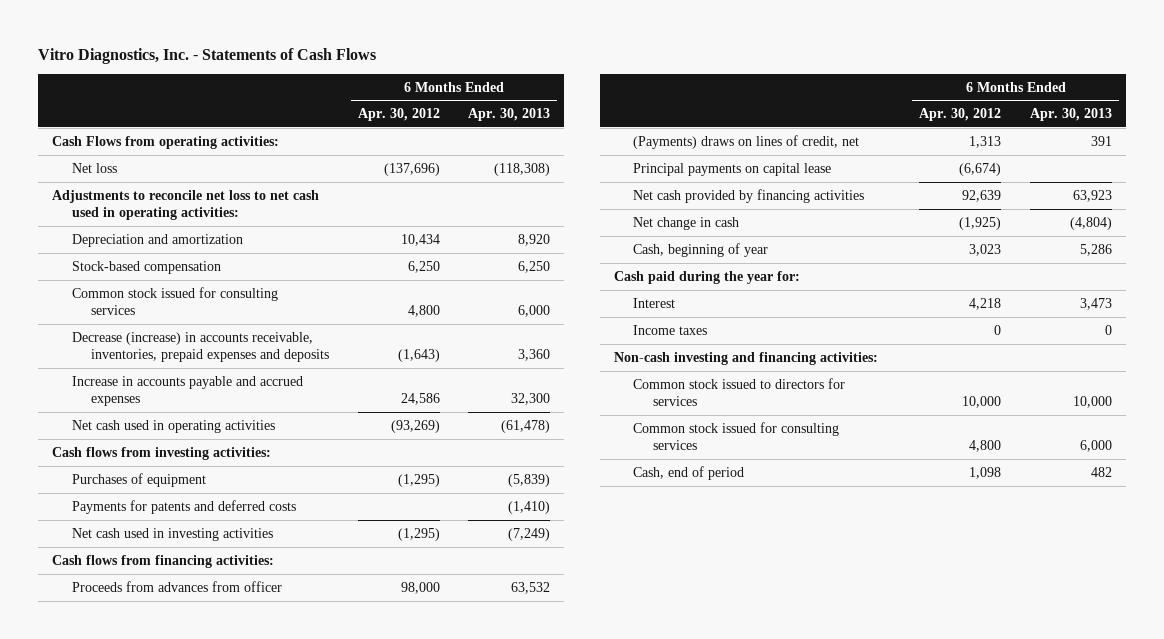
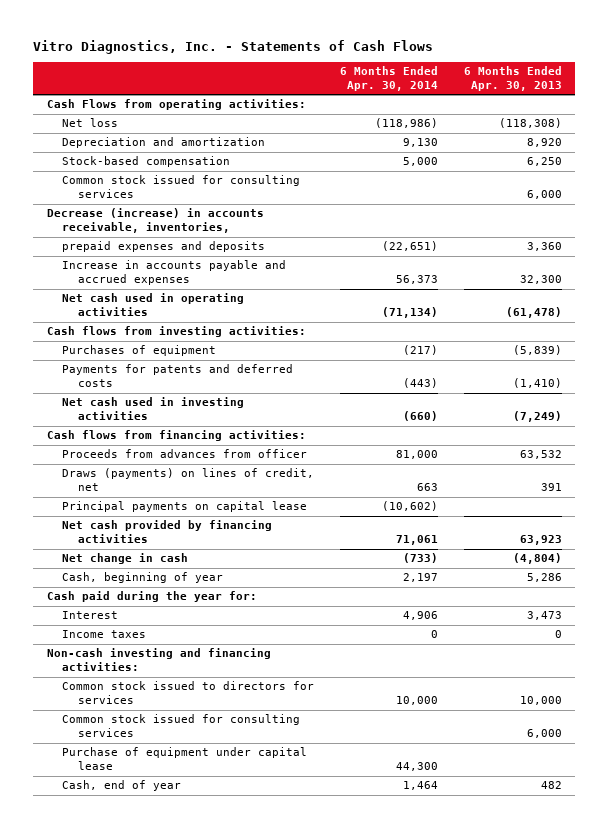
[357,108,440,122] Apr. 30, 2012 -> none
none -> [340,65,439,91] 6 Months Ended Apr. 30, 2014
[51,189,319,221] Adjustments to reconcile net loss to net cash used in operating activities: -> none
none -> [46,208,264,234] Decrease (increase) in accounts receivable, inventories,
[71,331,330,363] Decrease (increase) in accounts receivable, inventories, prepaid expenses and deposits -> [62,241,266,253] prepaid expenses and deposits
[633,134,860,149] (Payments) draws on lines of credit, net -> [62,468,315,492] Draws (payments) on lines of credit, net
none -> [62,747,308,771] Purchase of equipment under capital lease
[633,465,745,480] Cash, end of period -> [62,780,182,792] Cash, end of year

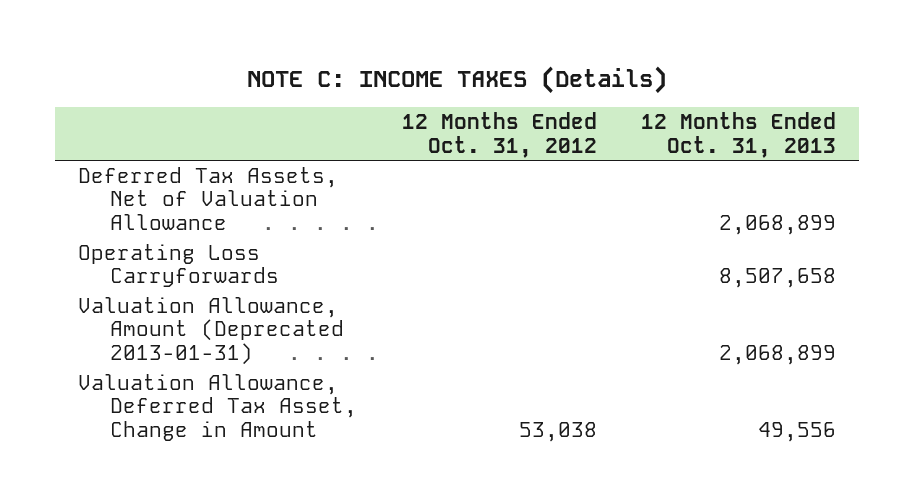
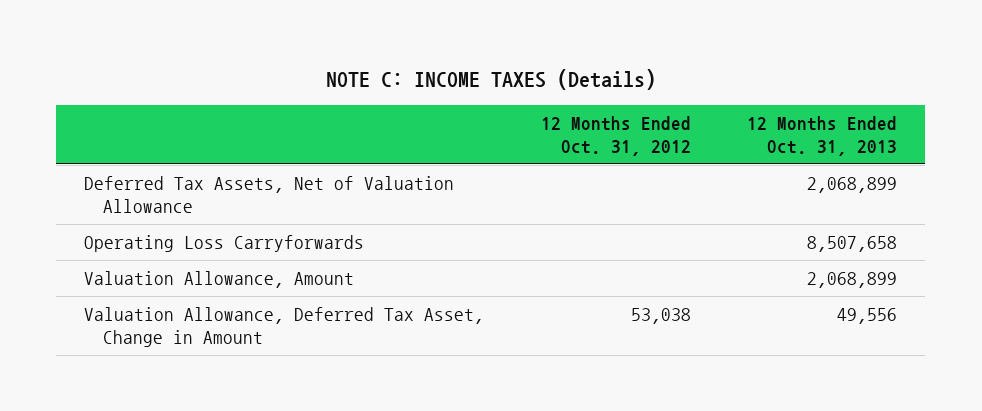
[77,296,344,366] Valuation Allowance, Amount (Deprecated 2013-01-31) -> [84,271,355,289] Valuation Allowance, Amount

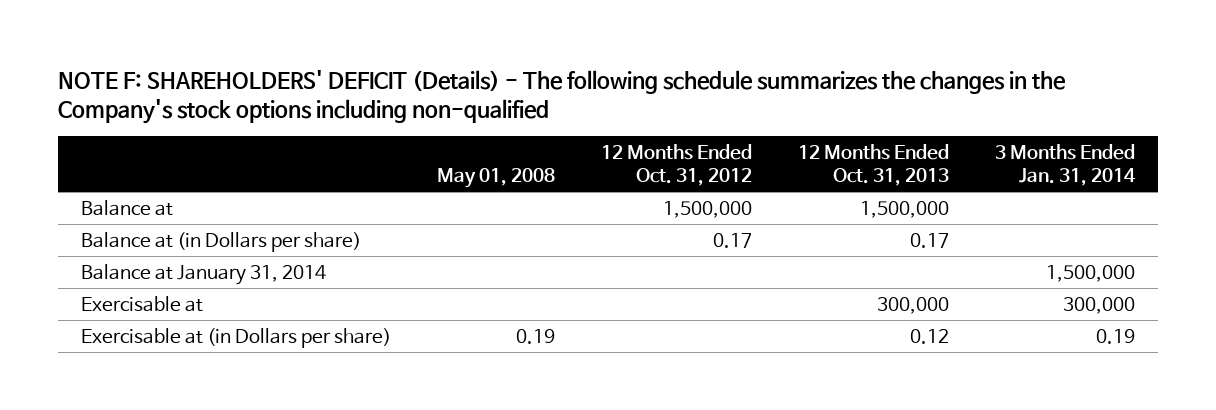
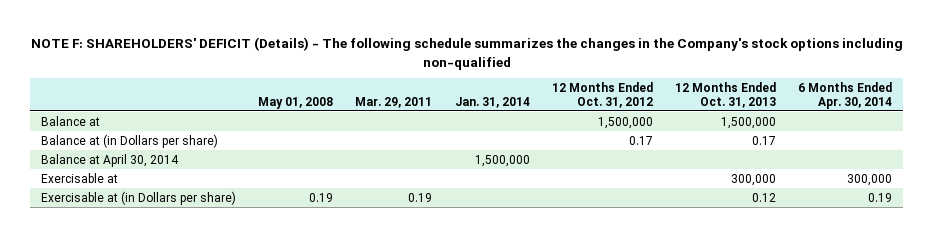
[995,143,1137,187] 3 Months Ended Jan. 31, 2014 -> none
none -> [355,96,433,108] Mar. 29, 2011
none -> [454,96,530,108] Jan. 31, 2014
none -> [798,82,893,109] 6 Months Ended Apr. 30, 2014
[81,263,327,285] Balance at January 31, 2014 -> [41,153,180,167] Balance at April 30, 2014

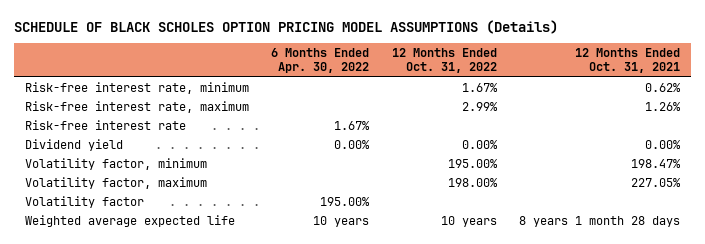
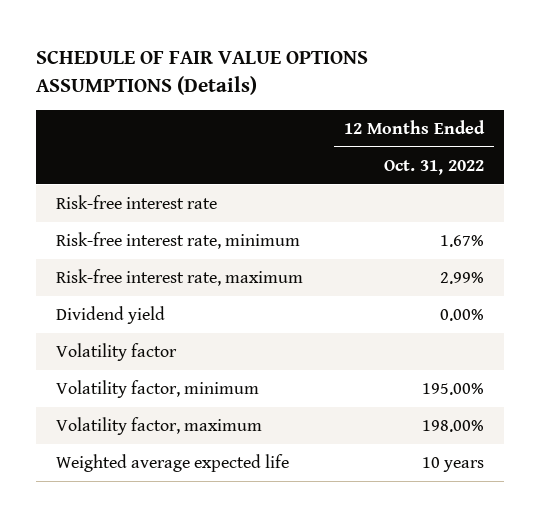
[13,19,558,34] SCHEDULE OF BLACK SCHOLES OPTION PRICING MODEL ASSUMPTIONS (Details) -> [36,51,369,95] SCHEDULE OF FAIR VALUE OPTIONS ASSUMPTIONS (Details)
[271,47,370,74] 6 Months Ended Apr. 30, 2022 -> none
[575,47,681,74] 12 Months Ended Oct. 31, 2021 -> none
[24,119,186,130] Risk-free interest rate -> [56,195,218,210] Risk-free interest rate
[24,195,144,208] Volatility factor -> [56,343,178,362] Volatility factor

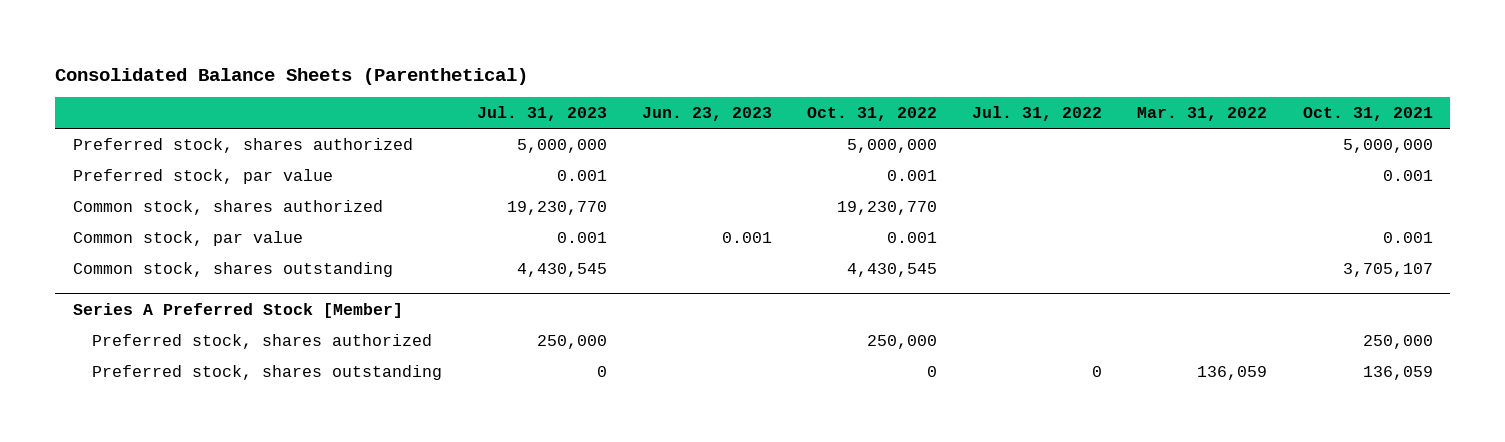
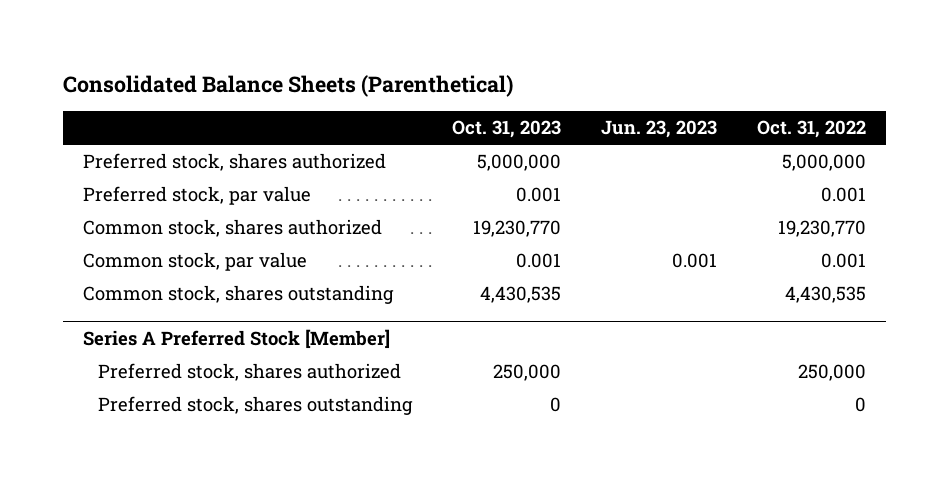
[477,106,608,122] Jul. 31, 2023 -> none
[972,106,1103,122] Jul. 31, 2022 -> none
[1137,107,1268,122] Mar. 31, 2022 -> none
[1302,107,1433,122] Oct. 31, 2021 -> none
none -> [452,120,562,139] Oct. 31, 2023
[847,263,938,278] 4,430,545 -> [785,286,867,304] 4,430,535

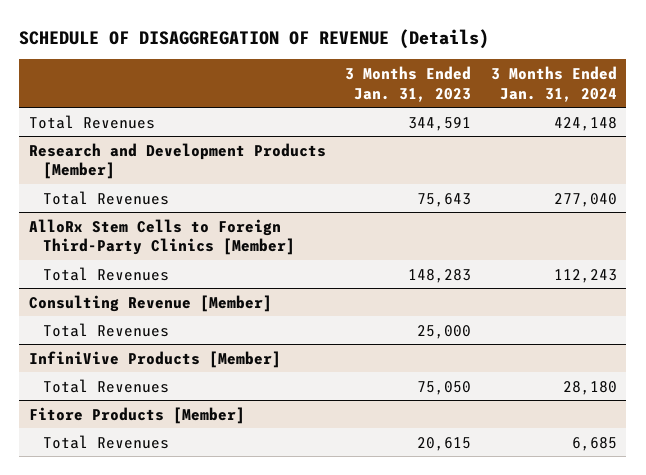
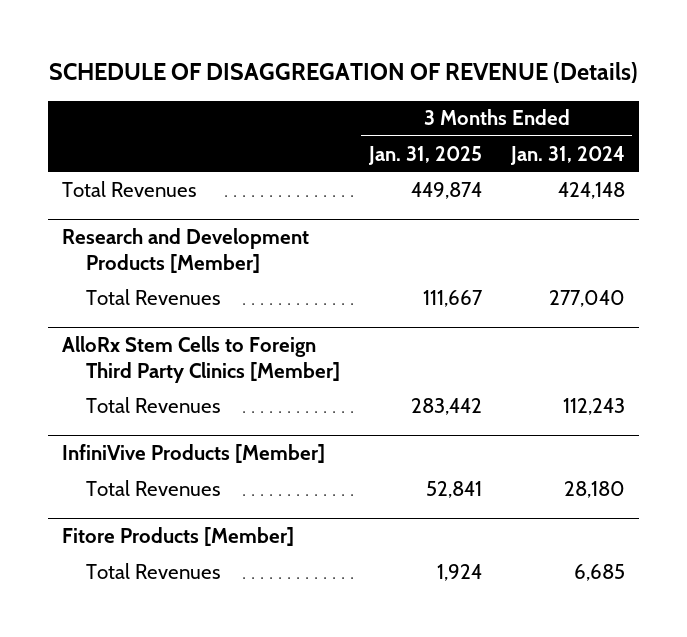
[345,65,472,102] 3 Months Ended Jan. 31, 2023 -> none
none -> [367,145,482,165] Jan. 31, 2025
[28,218,296,256] AlloRx Stem Cells to Foreign Third-Party Clinics [Member] -> [62,336,340,383] AlloRx Stem Cells to Foreign Third Party Clinics [Member]
[28,294,272,312] Consulting Revenue [Member] -> none
[43,322,170,337] Total Revenues -> none

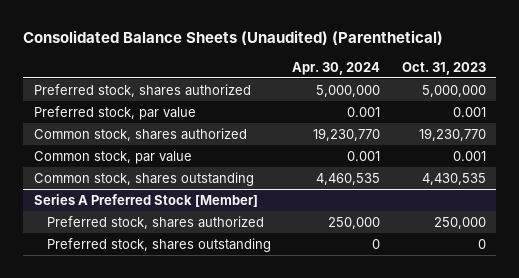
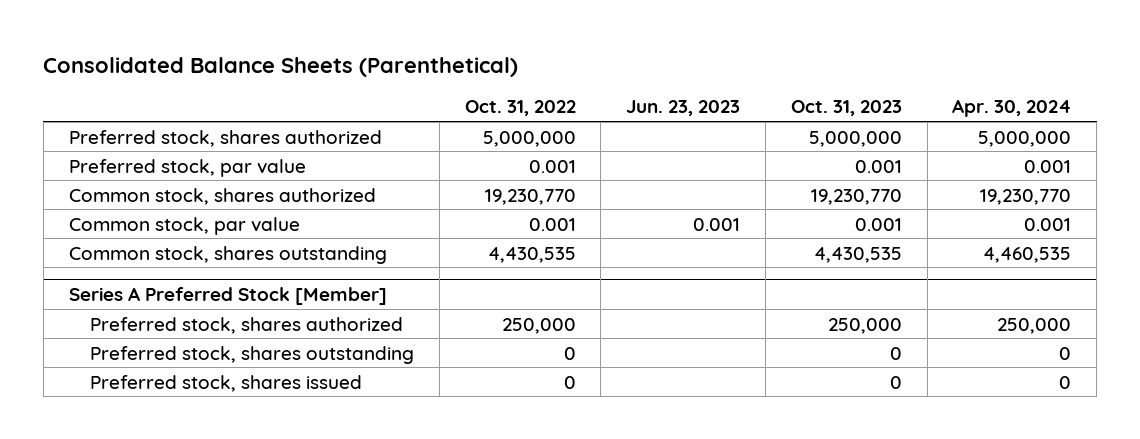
[23,30,444,46] Consolidated Balance Sheets (Unaudited) (Parenthetical) -> [43,56,519,77] Consolidated Balance Sheets (Parenthetical)
none -> [464,100,576,117] Oct. 31, 2022
none -> [626,100,741,117] Jun. 23, 2023
none -> [89,374,362,392] Preferred stock, shares issued

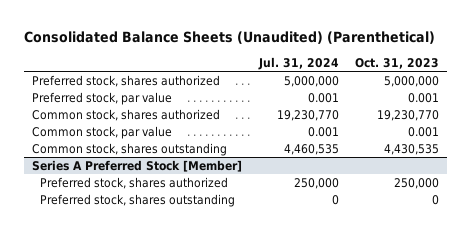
[43,56,519,77] Consolidated Balance Sheets (Parenthetical) -> [24,31,436,45] Consolidated Balance Sheets (Unaudited) (Parenthetical)
[464,100,576,117] Oct. 31, 2022 -> none
[626,100,741,117] Jun. 23, 2023 -> none
[952,99,1072,118] Apr. 30, 2024 -> none
none -> [257,56,339,70] Jul. 31, 2024
[89,374,362,392] Preferred stock, shares issued -> none

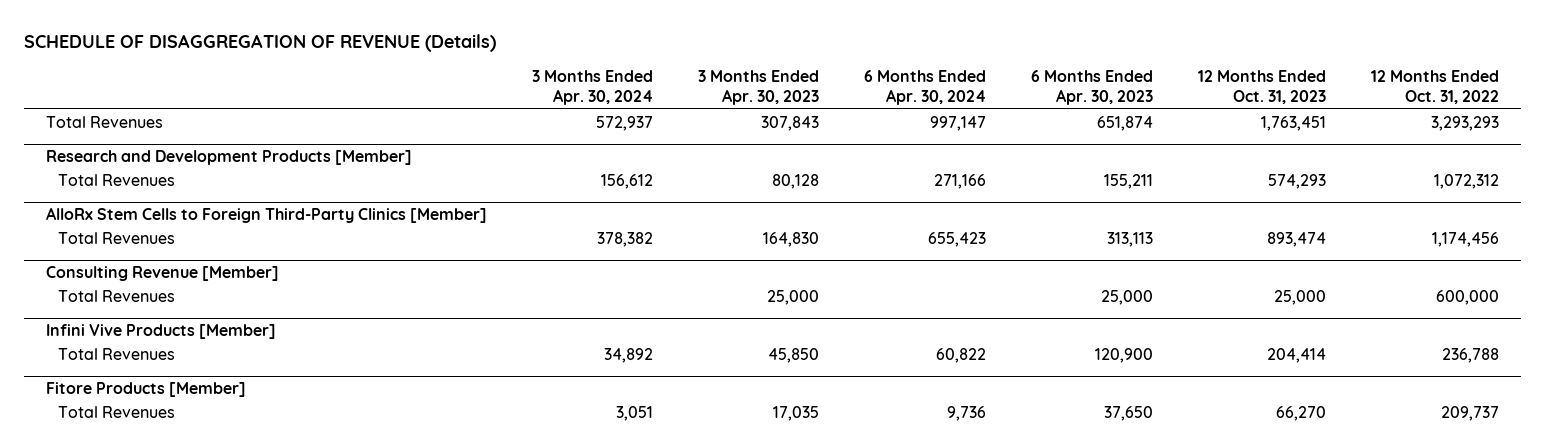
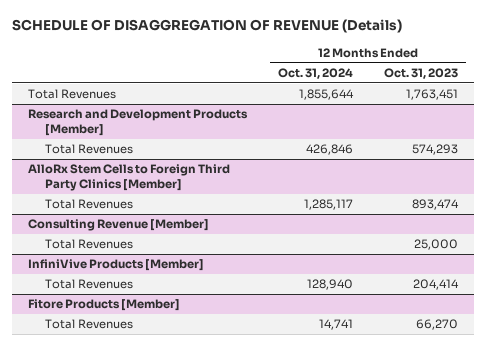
[532,69,654,106] 3 Months Ended Apr. 30, 2024 -> none
[698,69,820,106] 3 Months Ended Apr. 30, 2023 -> none
[863,69,986,106] 6 Months Ended Apr. 30, 2024 -> none
[1030,69,1153,106] 6 Months Ended Apr. 30, 2023 -> none
[1370,69,1499,105] 12 Months Ended Oct. 31, 2022 -> none
none -> [277,67,353,79] Oct. 31, 2024
[46,206,488,223] AlloRx Stem Cells to Foreign Third-Party Clinics [Member] -> [27,164,230,192] AlloRx Stem Cells to Foreign Third Party Clinics [Member]
[46,323,277,339] Infini Vive Products [Member] -> [27,259,204,272] InfiniVive Products [Member]

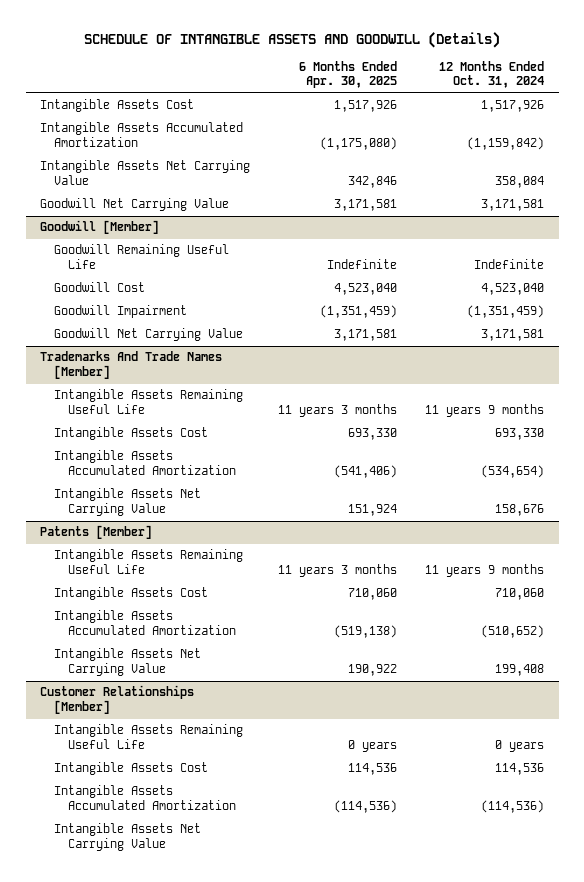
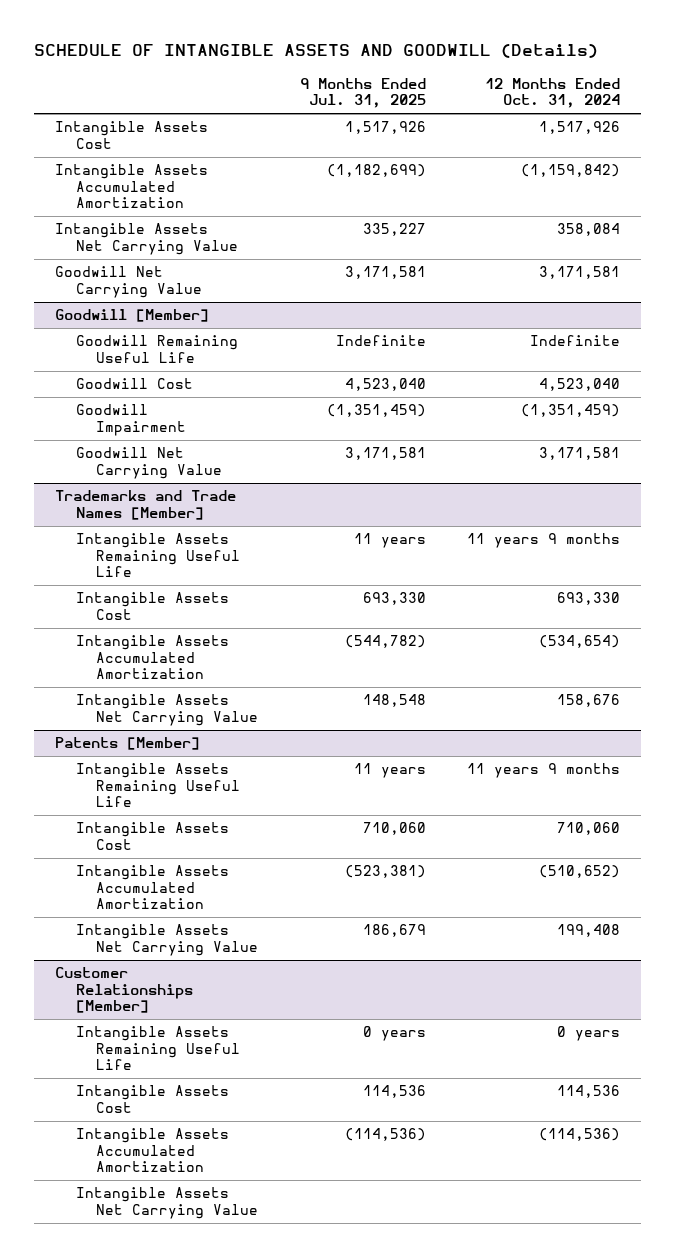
[299,60,398,89] 6 Months Ended Apr. 30, 2025 -> none
none -> [299,78,426,109] 9 Months Ended Jul. 31, 2025
[39,351,222,380] Trademarks And Trade Names [Member] -> [55,490,237,520] Trademarks and Trade Names [Member]

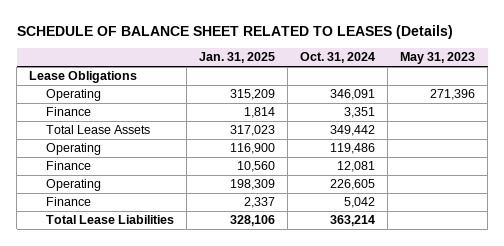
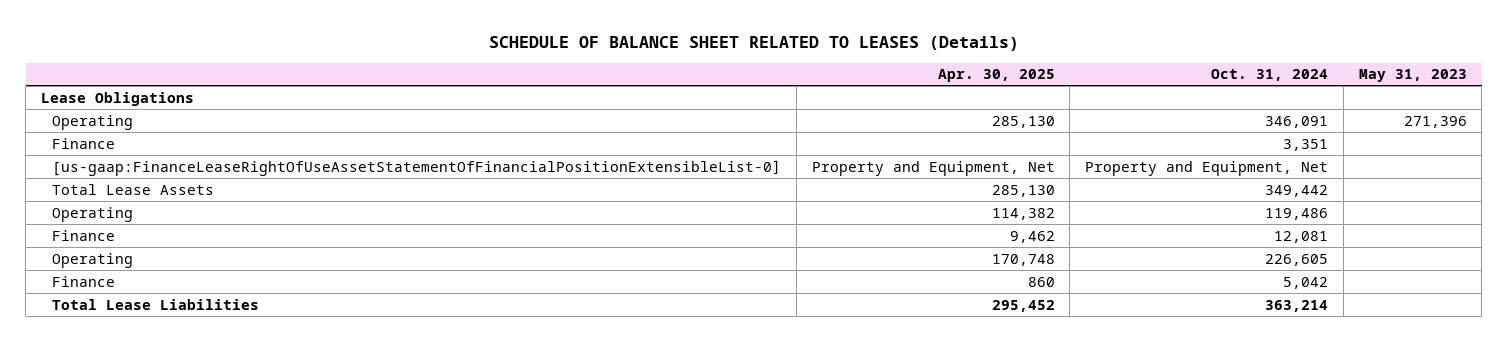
[199,52,276,64] Jan. 31, 2025 -> none
none -> [937,69,1055,83] Apr. 30, 2025
none -> [52,159,782,176] [us-gaap:FinanceLeaseRightOfUseAssetStatementOfFinancialPositionExtensibleList-0]

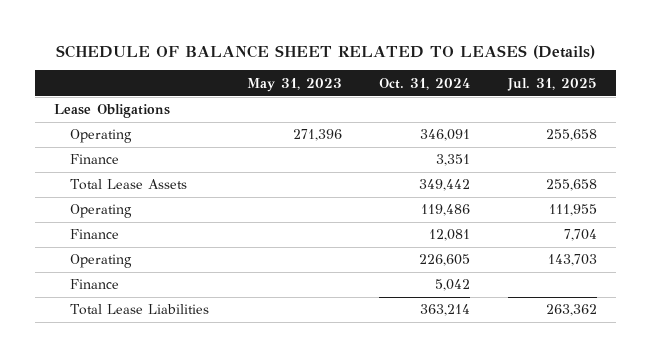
[937,69,1055,83] Apr. 30, 2025 -> none
none -> [506,77,597,91] Jul. 31, 2025
[52,159,782,176] [us-gaap:FinanceLeaseRightOfUseAssetStatementOfFinancialPositionExtensibleList-0] -> none

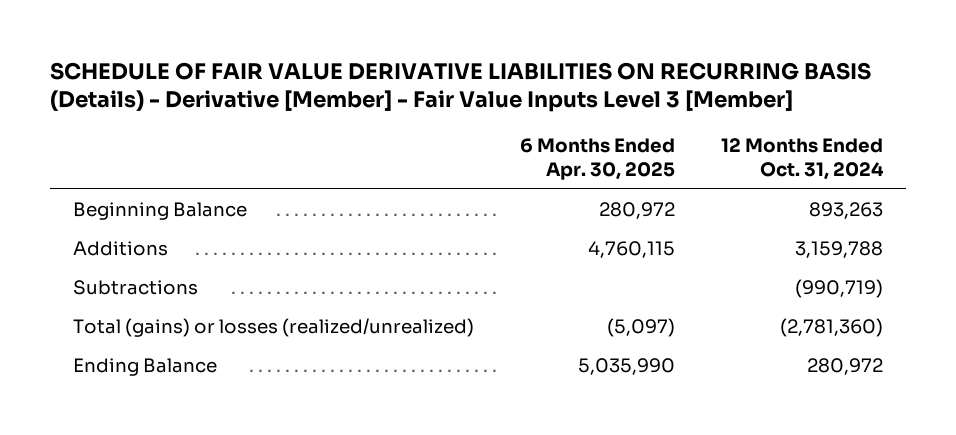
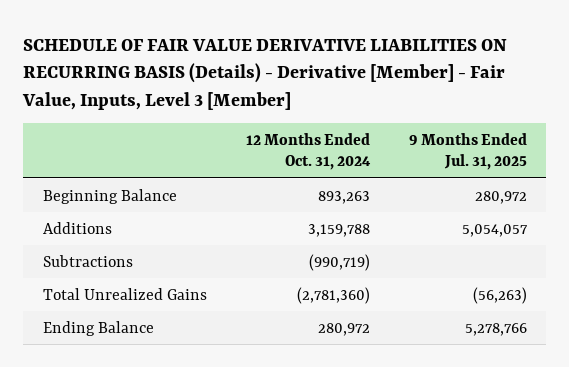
[49,61,871,113] SCHEDULE OF FAIR VALUE DERIVATIVE LIABILITIES ON RECURRING BASIS (Details) - Derivative [Member] - Fair Value Inputs Level 3 [Member] -> [22,38,508,110] SCHEDULE OF FAIR VALUE DERIVATIVE LIABILITIES ON RECURRING BASIS (Details) - Derivative [Member] - Fair Value, Inputs, Level 3 [Member]
[520,137,676,180] 6 Months Ended Apr. 30, 2025 -> none
none -> [408,133,527,171] 9 Months Ended Jul. 31, 2025
[72,318,474,338] Total (gains) or losses (realized/unrealized) -> [42,287,207,300] Total Unrealized Gains

